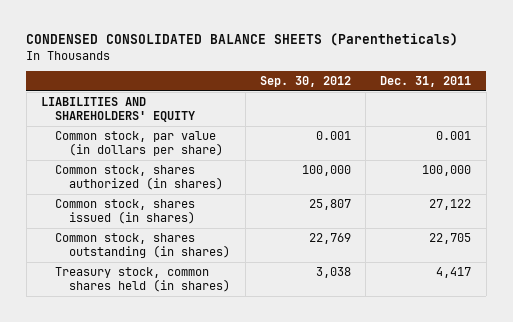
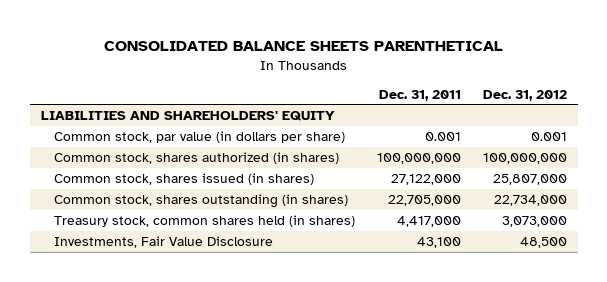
[26,33,459,47] CONDENSED CONSOLIDATED BALANCE SHEETS (Parentheticals) -> [103,41,503,52] CONSOLIDATED BALANCE SHEETS PARENTHETICAL
[259,76,351,88] Sep. 30, 2012 -> none
none -> [482,89,567,101] Dec. 31, 2012
[422,165,472,177] 100,000 -> [376,153,461,165] 100,000,000
[429,199,472,211] 27,122 -> [390,174,461,186] 27,122,000
[429,233,472,245] 22,705 -> [387,195,461,207] 22,705,000
[436,267,472,279] 4,417 -> [396,216,461,228] 4,417,000
none -> [54,236,274,249] Investments, Fair Value Disclosure

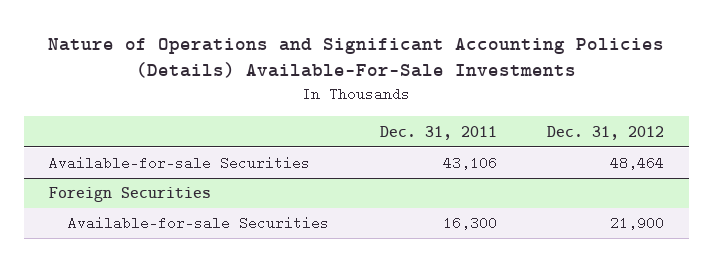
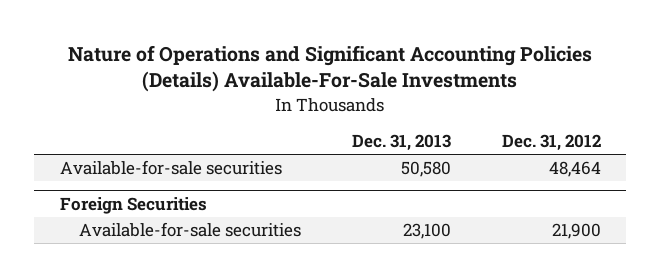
[379,125,497,140] Dec. 31, 2011 -> none
none -> [352,134,452,152] Dec. 31, 2013
[48,156,310,171] Available-for-sale Securities -> [59,160,282,176] Available-for-sale securities
[68,216,330,231] Available-for-sale Securities -> [79,222,302,238] Available-for-sale securities

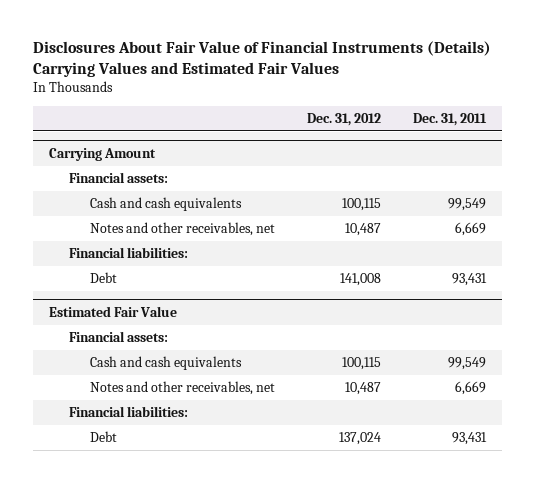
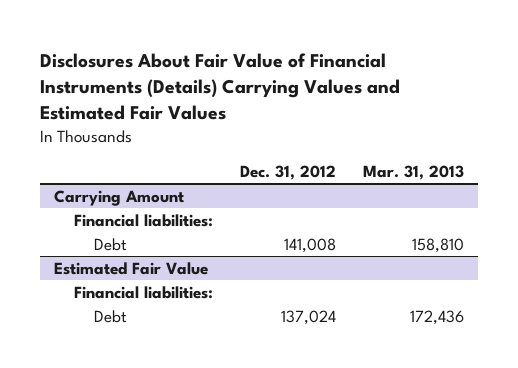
[413,112,488,126] Dec. 31, 2011 -> none
none -> [363,164,465,180] Mar. 31, 2013
[69,171,169,183] Financial assets: -> none
[89,196,242,211] Cash and cash equivalents -> none
[89,221,275,236] Notes and other receivables, net -> none
[69,330,169,342] Financial assets: -> none
[89,355,242,370] Cash and cash equivalents -> none
[89,380,275,395] Notes and other receivables, net -> none

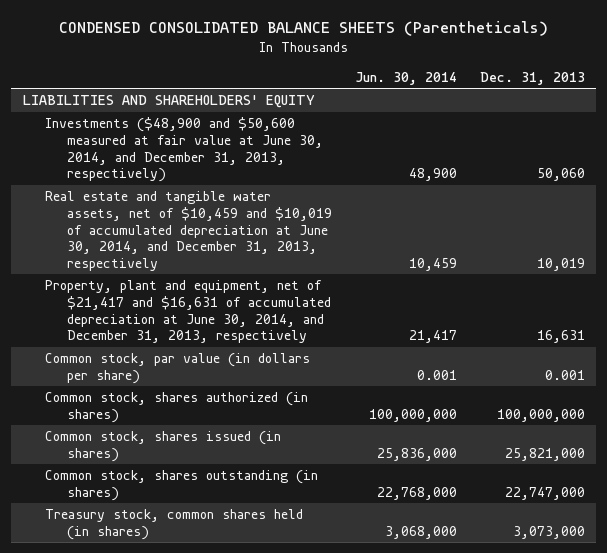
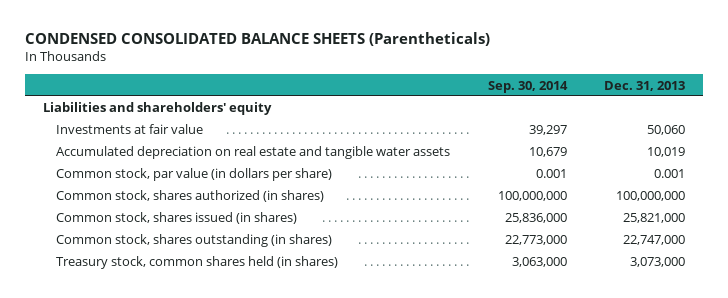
[354,71,457,85] Jun. 30, 2014 -> none
none -> [487,80,568,93] Sep. 30, 2014
[44,280,332,344] Property, plant and equipment, net of $21,417 and $16,631 of accumulated depreciation at June 30, 2014, and December 31, 2013, respectively -> none
[22,95,315,109] LIABILITIES AND SHAREHOLDERS' EQUITY -> [43,102,273,116] Liabilities and shareholders' equity
[44,117,324,183] Investments ($48,900 and $50,600 measured at fair value at June 30, 2014, and December 31, 2013, respectively) -> [56,124,204,135] Investments at fair value
[44,191,333,271] Real estate and tangible water assets, net of $10,459 and $10,019 of accumulated depreciation at June 30, 2014, and December 31, 2013, respectively -> [56,146,451,160] Accumulated depreciation on real estate and tangible water assets

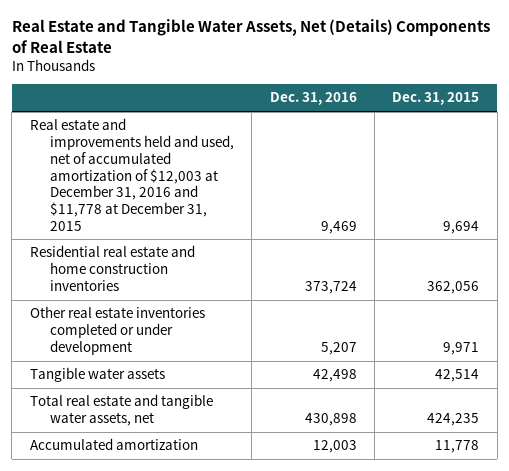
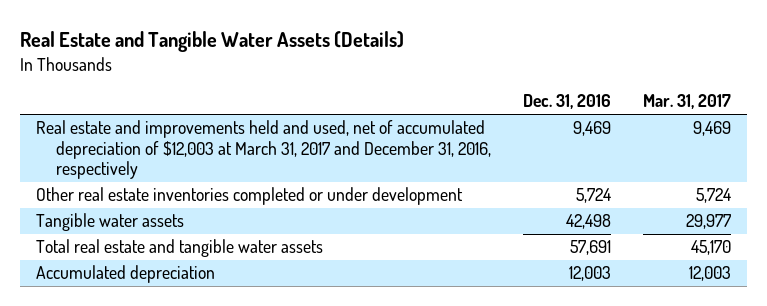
[11,19,490,53] Real Estate and Tangible Water Assets, Net (Details) Components of Real Estate -> [19,30,404,52] Real Estate and Tangible Water Assets (Details)
[392,92,480,106] Dec. 31, 2015 -> none
none -> [643,94,732,110] Mar. 31, 2017
[29,245,195,291] Residential real estate and home construction inventories -> none
[29,118,234,231] Real estate and improvements held and used, net of accumulated amortization of $12,003 at December 31, 2016 and $11,778 at December 31, 2015 -> [35,120,492,180] Real estate and improvements held and used, net of accumulated depreciation of $12,003 at March 31, 2017 and December 31, 2016, respectively
[320,341,357,355] 5,207 -> [576,188,612,204] 5,724
[29,394,213,427] Total real estate and tangible water assets, net -> [35,239,323,258] Total real estate and tangible water assets
[304,413,357,427] 430,898 -> [570,240,612,256] 57,691
[29,438,198,451] Accumulated amortization -> [35,265,215,284] Accumulated depreciation

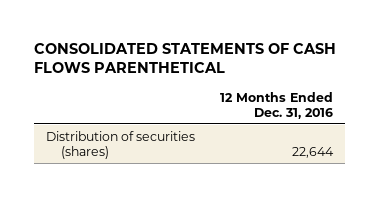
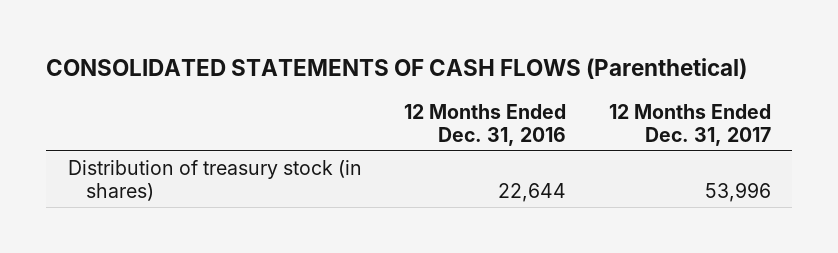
[34,42,337,74] CONSOLIDATED STATEMENTS OF CASH FLOWS PARENTHETICAL -> [46,58,748,80] CONSOLIDATED STATEMENTS OF CASH FLOWS (Parenthetical)
none -> [608,103,771,147] 12 Months Ended Dec. 31, 2017
[46,130,196,160] Distribution of securities (shares) -> [67,159,362,202] Distribution of treasury stock (in shares)

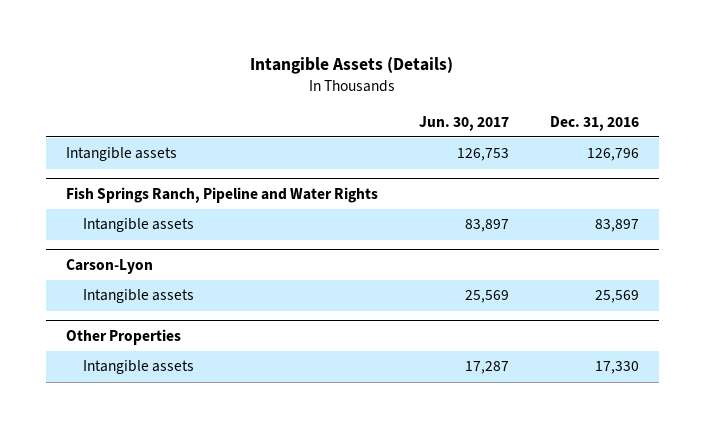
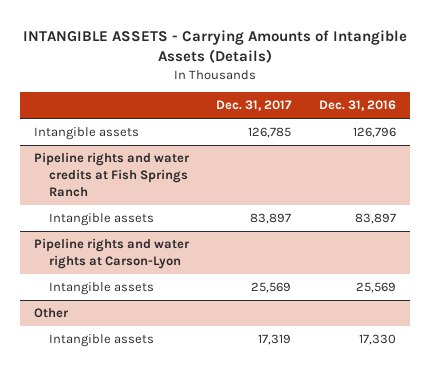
[250,56,454,74] Intangible Assets (Details) -> [22,29,407,64] INTANGIBLE ASSETS - Carrying Amounts of Intangible Assets (Details)
[418,115,509,131] Jun. 30, 2017 -> none
none -> [216,100,293,112] Dec. 31, 2017
[66,187,379,204] Fish Springs Ranch, Pipeline and Water Rights -> [33,152,190,198] Pipeline rights and water credits at Fish Springs Ranch
[66,259,154,275] Carson-Lyon -> [33,238,190,270] Pipeline rights and water rights at Carson-Lyon
[66,329,182,346] Other Properties -> [33,308,69,319] Other

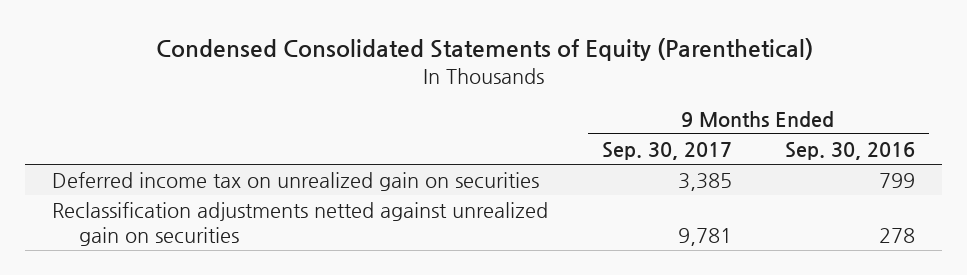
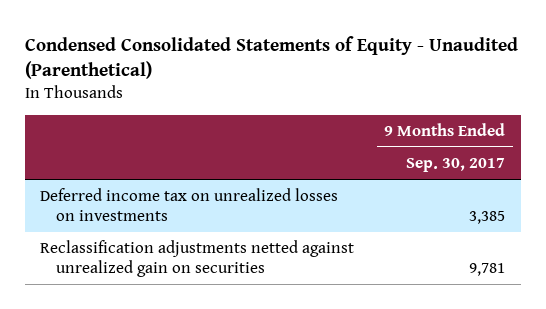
[155,38,813,62] Condensed Consolidated Statements of Equity (Parenthetical) -> [25,35,519,80] Condensed Consolidated Statements of Equity - Unaudited (Parenthetical)
[785,141,916,160] Sep. 30, 2016 -> none
[51,172,539,192] Deferred income tax on unrealized gain on securities -> [40,188,339,221] Deferred income tax on unrealized losses on investments

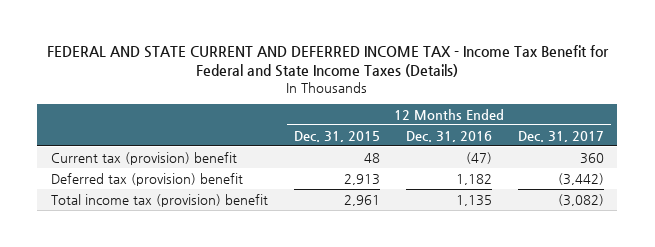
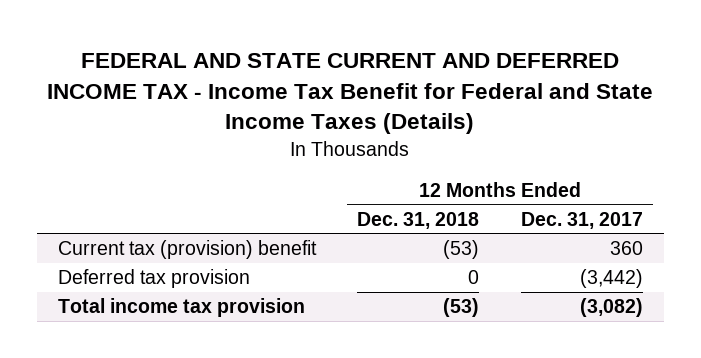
[293,130,380,142] Dec. 31, 2015 -> none
[405,130,492,142] Dec. 31, 2016 -> none
none -> [357,211,480,229] Dec. 31, 2018
[50,172,243,186] Deferred tax (provision) benefit -> [57,269,250,289] Deferred tax provision
[50,193,268,207] Total income tax (provision) benefit -> [57,298,305,318] Total income tax provision

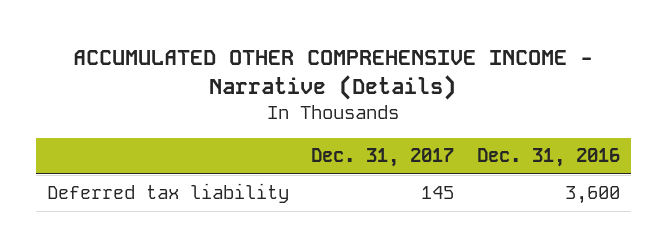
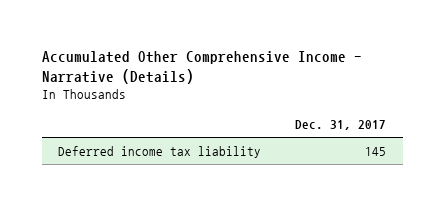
[73,50,594,101] ACCUMULATED OTHER COMPREHENSIVE INCOME - Narrative (Details) -> [41,51,362,85] Accumulated Other Comprehensive Income - Narrative (Details)
[476,148,620,168] Dec. 31, 2016 -> none
[47,183,290,204] Deferred tax liability -> [58,146,262,159] Deferred income tax liability

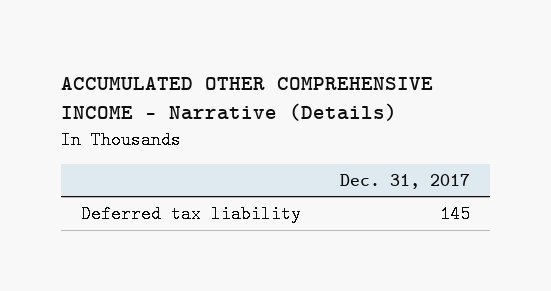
[41,51,362,85] Accumulated Other Comprehensive Income - Narrative (Details) -> [60,76,433,122] ACCUMULATED OTHER COMPREHENSIVE INCOME - Narrative (Details)
[58,146,262,159] Deferred income tax liability -> [80,205,301,224] Deferred tax liability

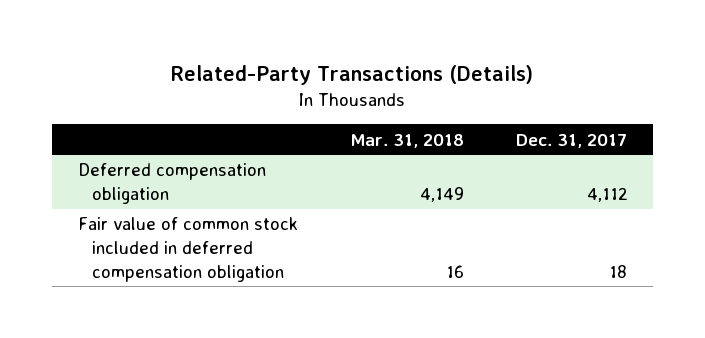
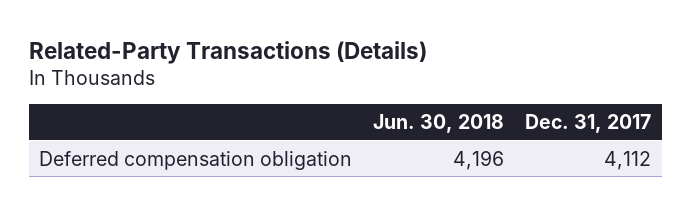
[349,133,464,148] Mar. 31, 2018 -> none
none -> [373,113,505,133] Jun. 30, 2018
[77,217,298,282] Fair value of common stock included in deferred compensation obligation -> none

